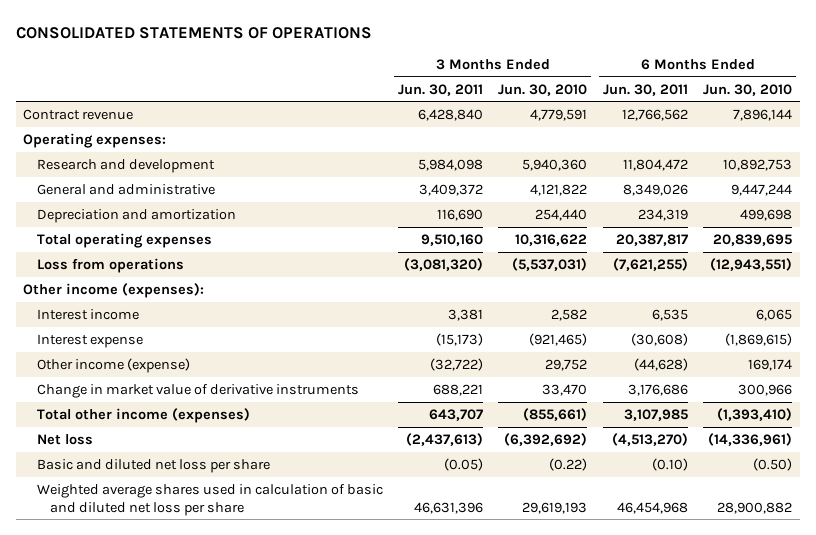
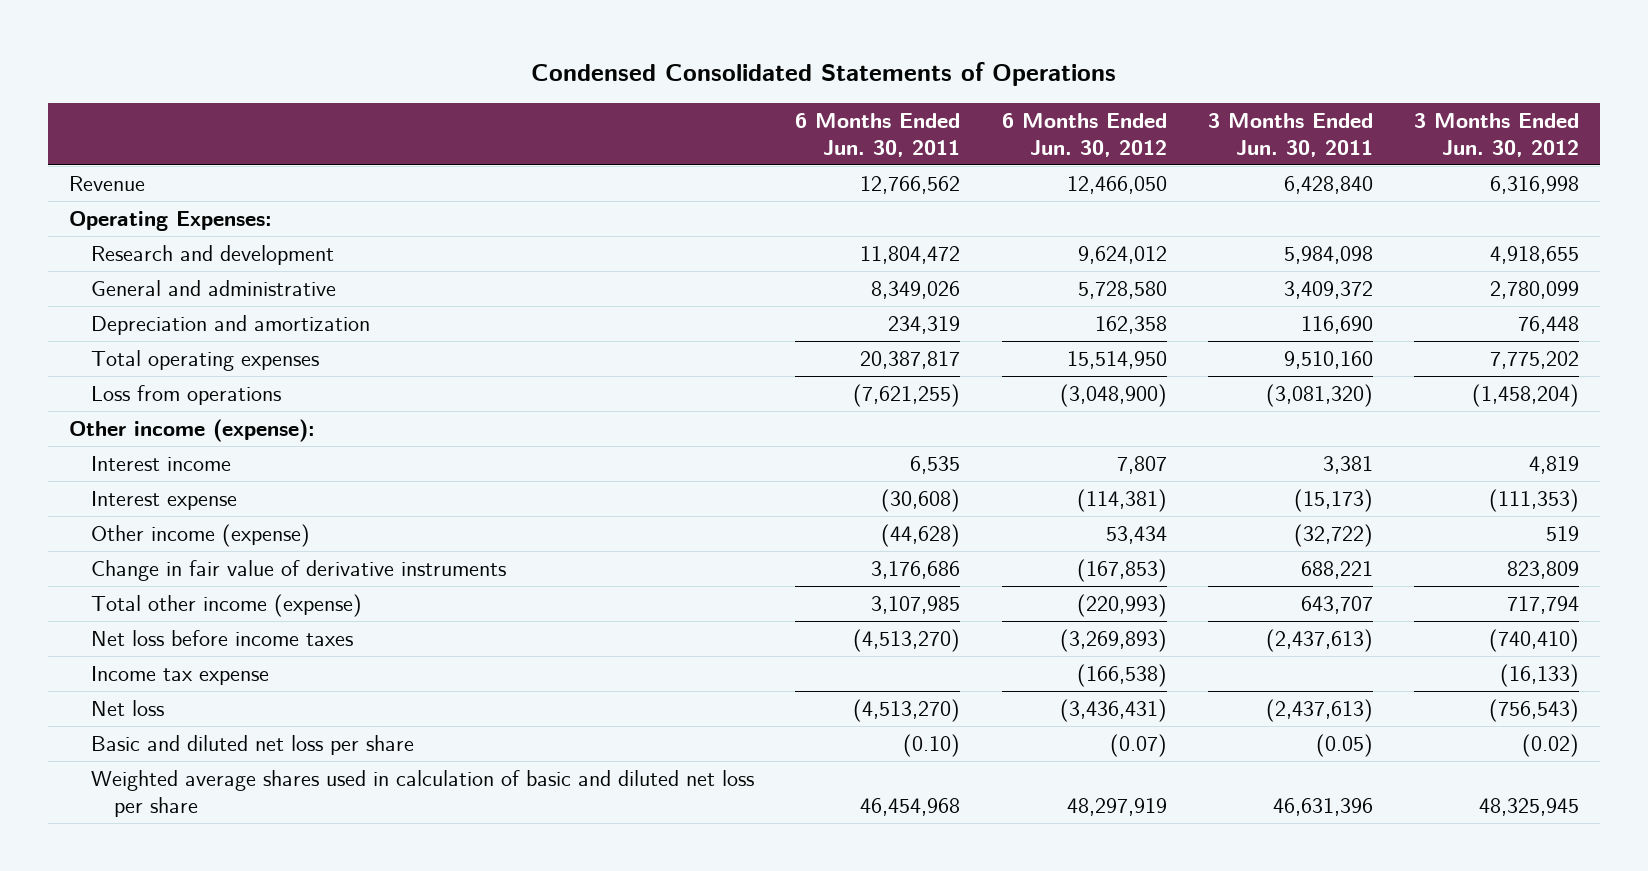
[15,26,372,39] CONSOLIDATED STATEMENTS OF OPERATIONS -> [531,62,1117,87] Condensed Consolidated Statements of Operations
[498,83,588,96] Jun. 30, 2010 -> none
[703,83,793,96] Jun. 30, 2010 -> none
none -> [1001,112,1167,157] 6 Months Ended Jun. 30, 2012
none -> [1414,112,1580,157] 3 Months Ended Jun. 30, 2012
[23,108,134,120] Contract revenue -> [68,175,145,191] Revenue
[23,132,167,148] Operating expenses: -> [68,210,272,231] Operating Expenses:
[23,282,205,298] Other income (expenses): -> [68,418,315,442] Other income (expense):
[36,383,359,398] Change in market value of derivative instruments -> [91,559,507,581] Change in fair value of derivative instruments
[36,407,250,423] Total other income (expenses) -> [91,593,363,617] Total other income (expense)
none -> [91,629,354,646] Net loss before income taxes
none -> [91,665,270,685] Income tax expense

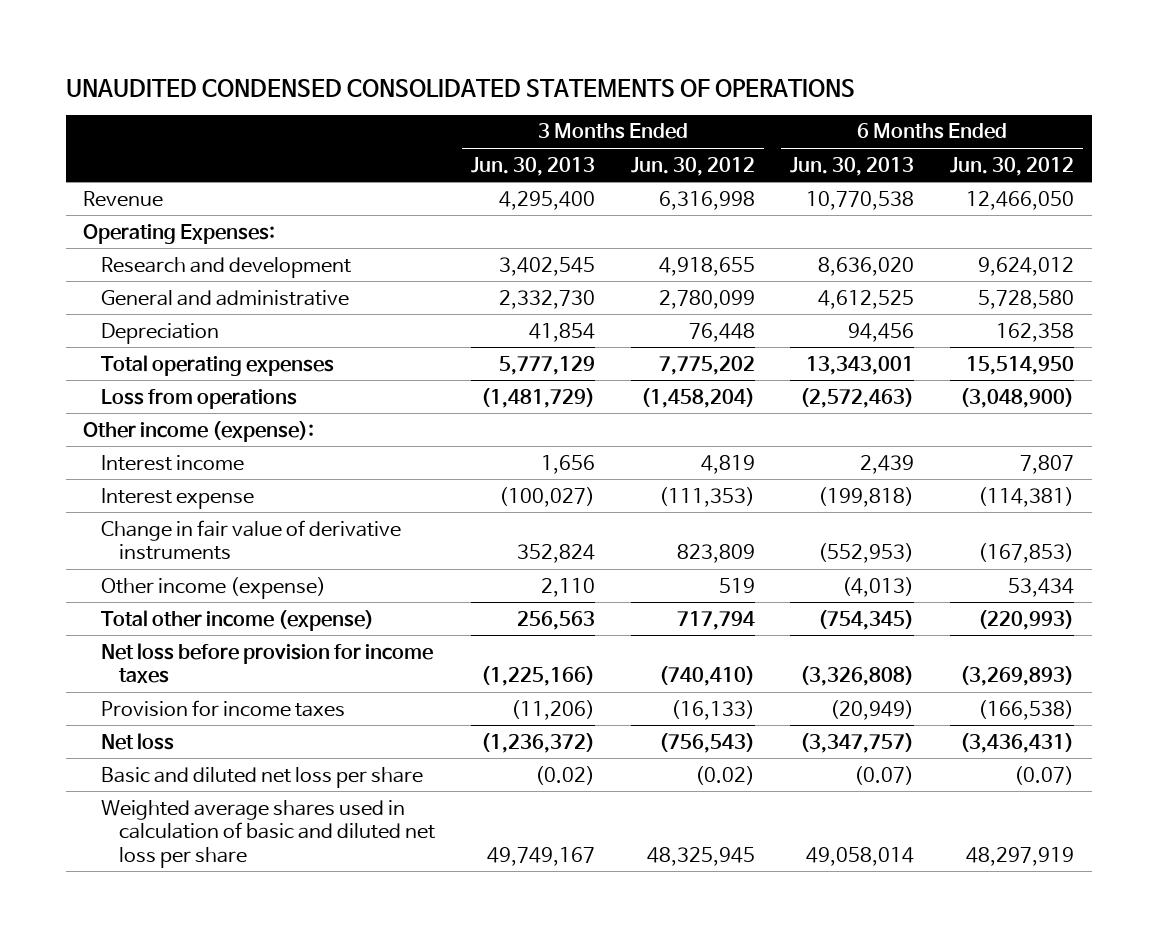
[531,62,1117,87] Condensed Consolidated Statements of Operations -> [65,78,855,97] UNAUDITED CONDENSED CONSOLIDATED STATEMENTS OF OPERATIONS
[795,112,961,157] 6 Months Ended Jun. 30, 2011 -> none
[1207,112,1373,157] 3 Months Ended Jun. 30, 2011 -> none
none -> [470,156,595,176] Jun. 30, 2013
none -> [790,156,915,176] Jun. 30, 2013
[91,314,371,335] Depreciation and amortization -> [101,322,220,344] Depreciation
[91,523,311,547] Other income (expense) -> [101,576,327,599] Other income (expense)
[91,629,354,646] Net loss before income taxes -> [101,642,434,684] Net loss before provision for income taxes
[91,665,270,685] Income tax expense -> [101,699,346,717] Provision for income taxes

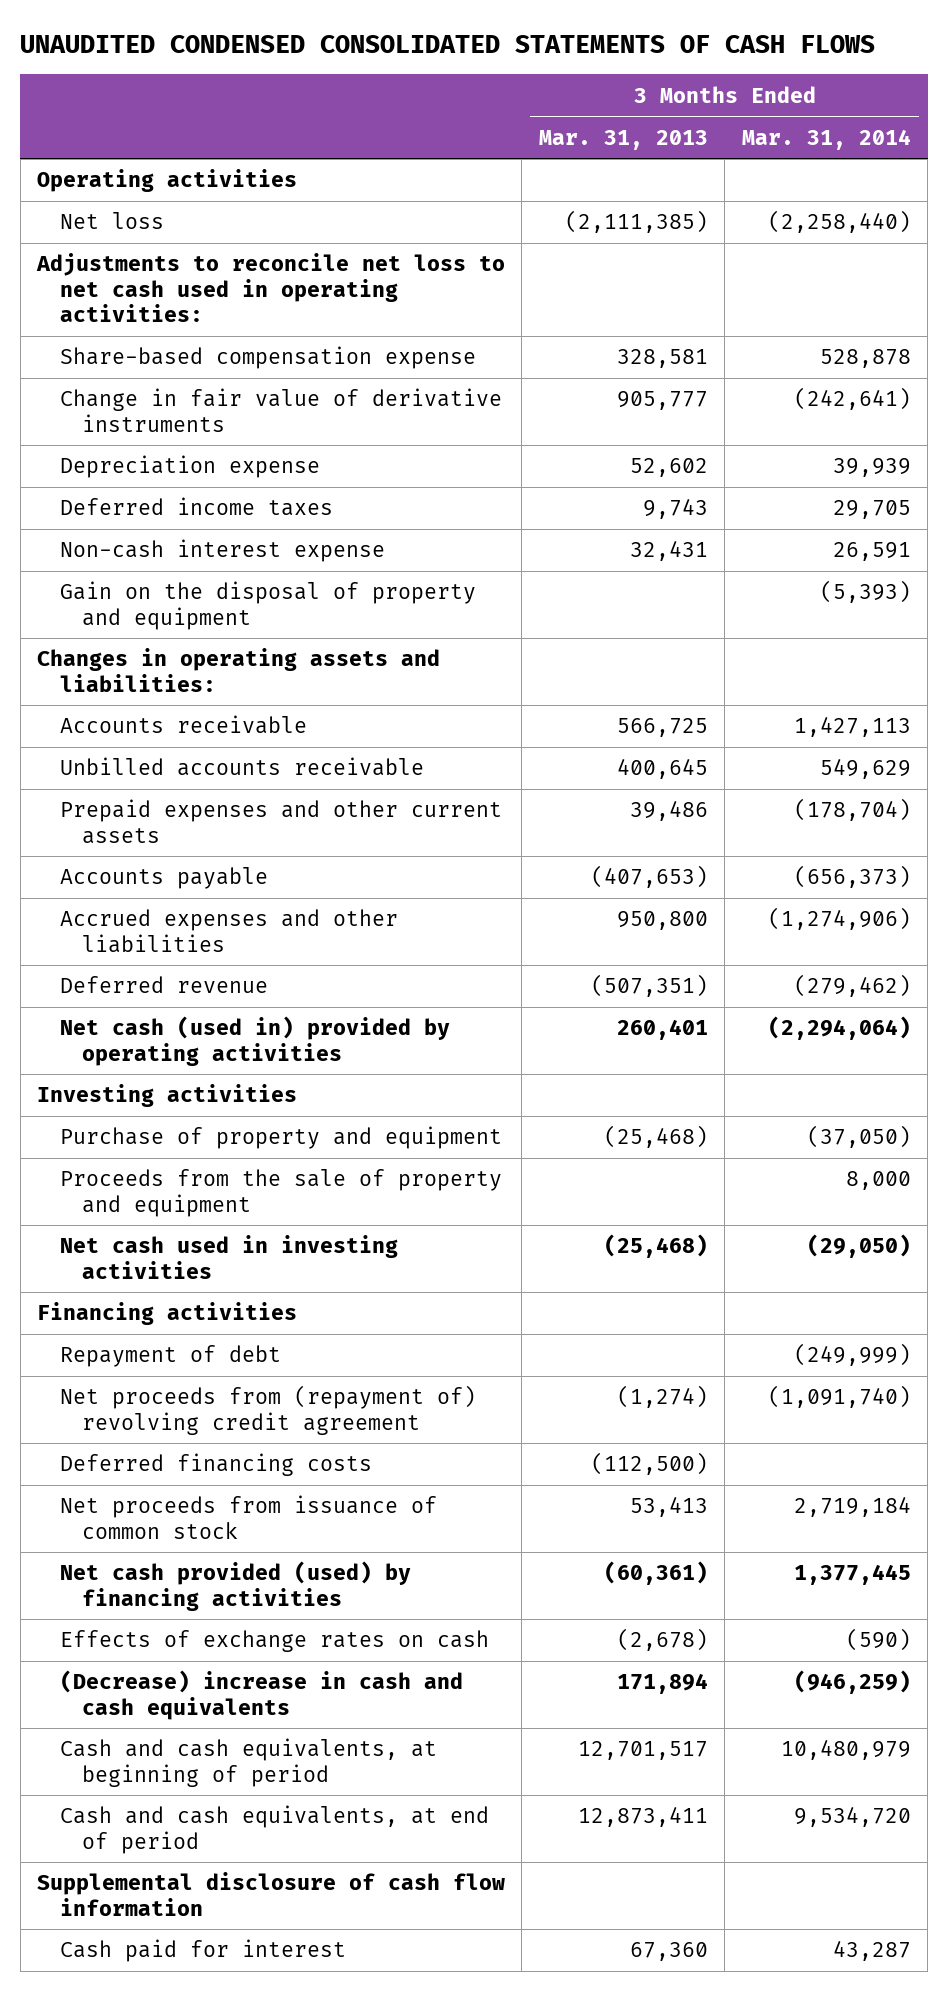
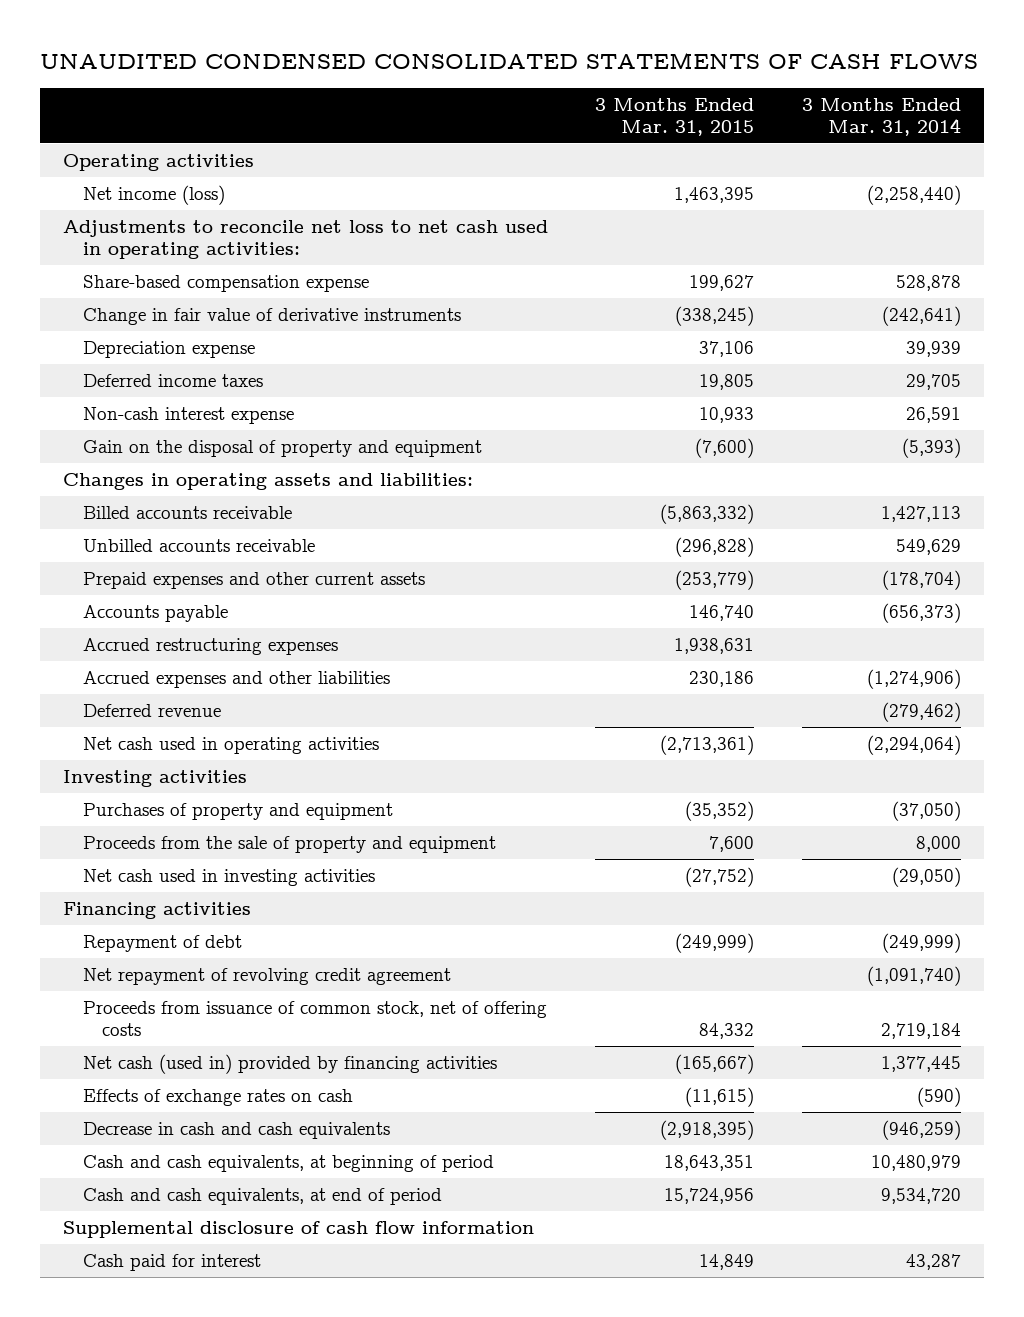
[538,129,708,150] Mar. 31, 2013 -> none
none -> [595,97,755,136] 3 Months Ended Mar. 31, 2015
[59,212,164,230] Net loss -> [82,184,225,205] Net income (loss)
[59,715,307,735] Accounts receivable -> [82,505,292,519] Billed accounts receivable
none -> [82,637,338,655] Accrued restructuring expenses
[59,1016,450,1066] Net cash (used in) provided by operating activities -> [82,736,379,754] Net cash used in operating activities
[59,1126,502,1150] Purchase of property and equipment -> [82,802,393,820] Purchases of property and equipment
[59,1453,372,1477] Deferred financing costs -> none
[59,1385,476,1435] Net proceeds from (repayment of) revolving credit agreement -> [82,967,451,985] Net repayment of revolving credit agreement
[59,1495,437,1539] Net proceeds from issuance of common stock -> [82,1000,547,1037] Proceeds from issuance of common stock, net of offering costs
[59,1561,411,1611] Net cash provided (used) by financing activities -> [82,1053,497,1074] Net cash (used in) provided by financing activities
[59,1670,463,1720] (Decrease) increase in cash and cash equivalents -> [82,1121,390,1139] Decrease in cash and cash equivalents

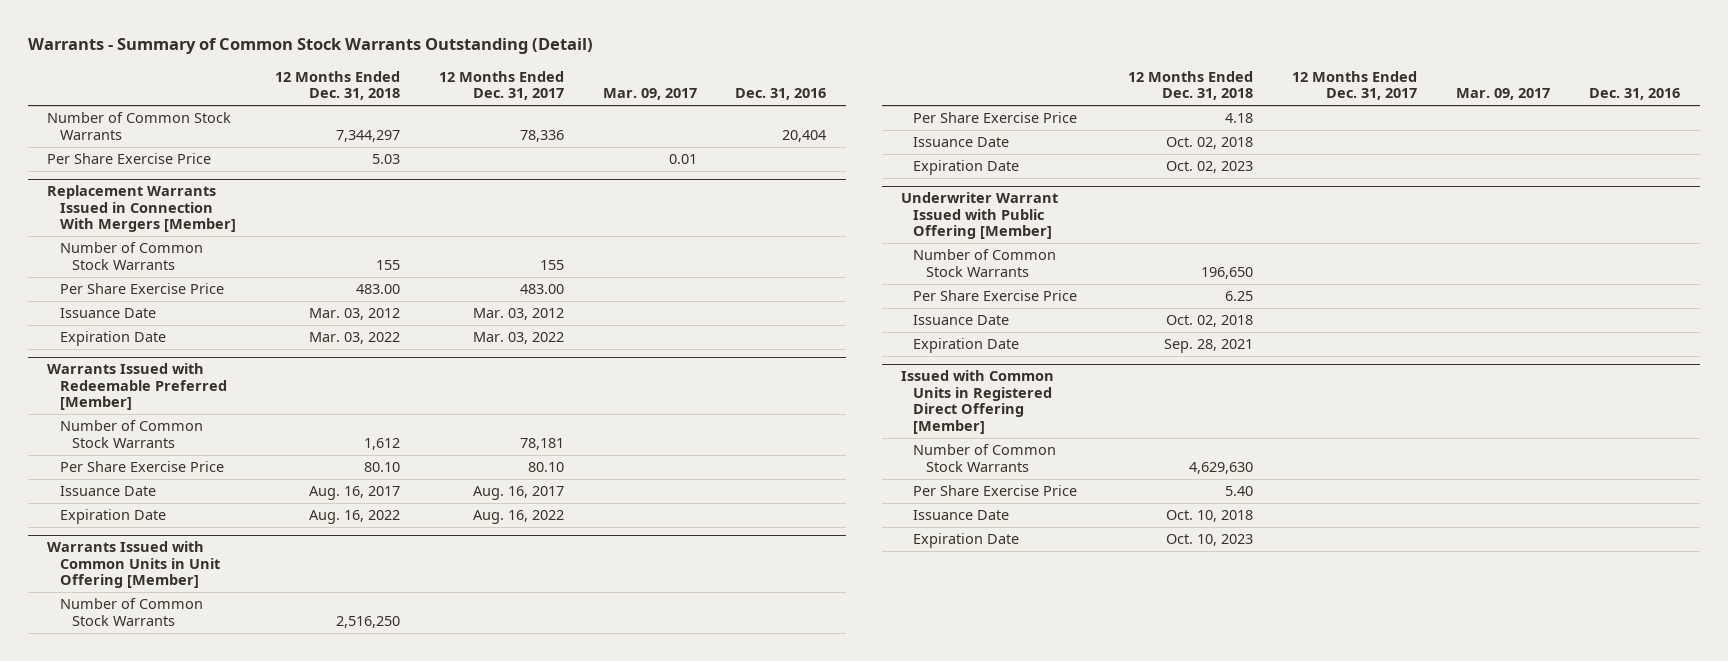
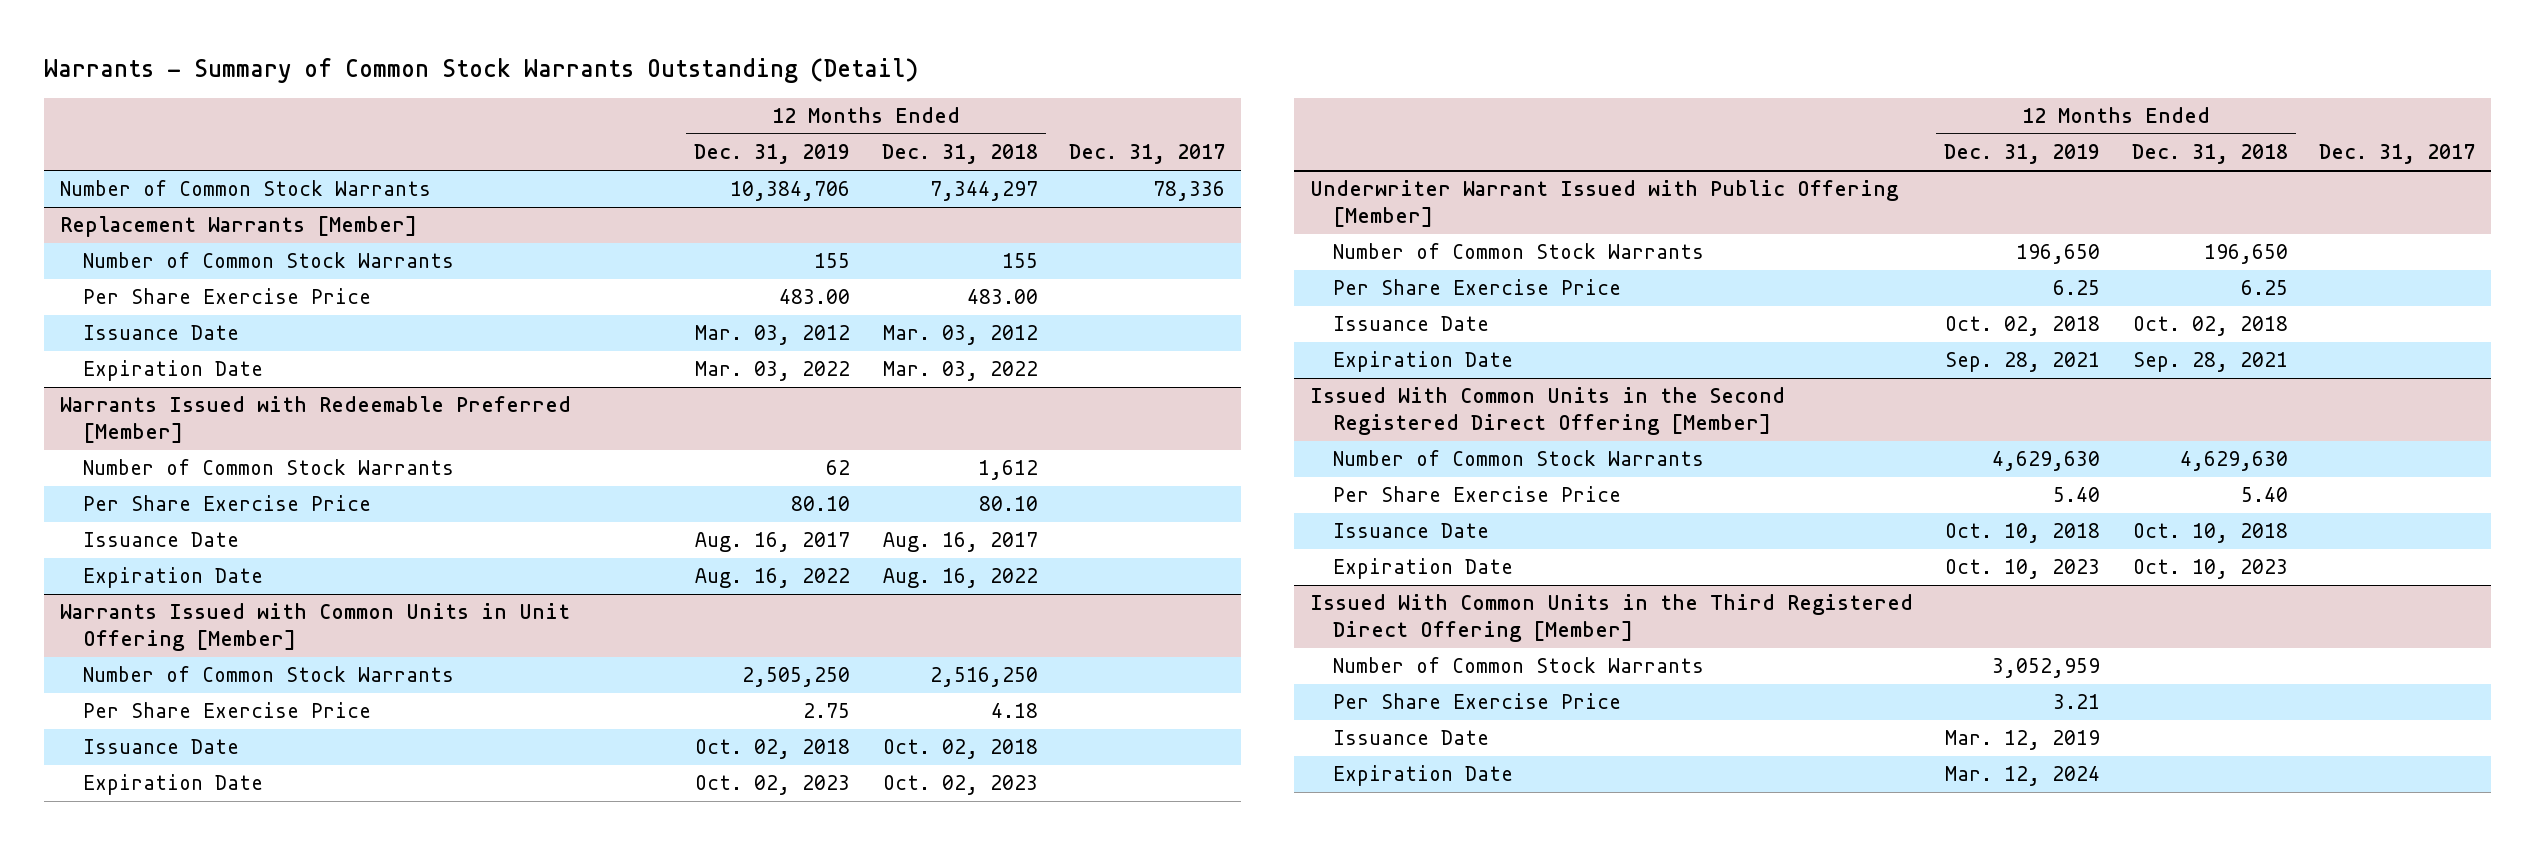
[438,70,564,101] 12 Months Ended Dec. 31, 2017 -> none
[602,88,697,101] Mar. 09, 2017 -> none
[735,88,827,101] Dec. 31, 2016 -> none
none -> [694,144,851,165] Dec. 31, 2019
none -> [1069,144,1226,165] Dec. 31, 2017
[47,153,212,165] Per Share Exercise Price -> none
[47,185,236,233] Replacement Warrants Issued in Connection With Mergers [Member] -> none
none -> [59,216,417,238] Replacement Warrants [Member]
[901,370,1055,434] Issued with Common Units in Registered Direct Offering [Member] -> [1309,387,1785,435] Issued With Common Units in the Second Registered Direct Offering [Member]
none -> [1309,594,1913,642] Issued With Common Units in the Third Registered Direct Offering [Member]
none -> [1332,657,1704,674] Number of Common Stock Warrants
none -> [1332,693,1621,710] Per Share Exercise Price
none -> [1332,730,1489,746] Issuance Date
none -> [1332,765,1513,787] Expiration Date

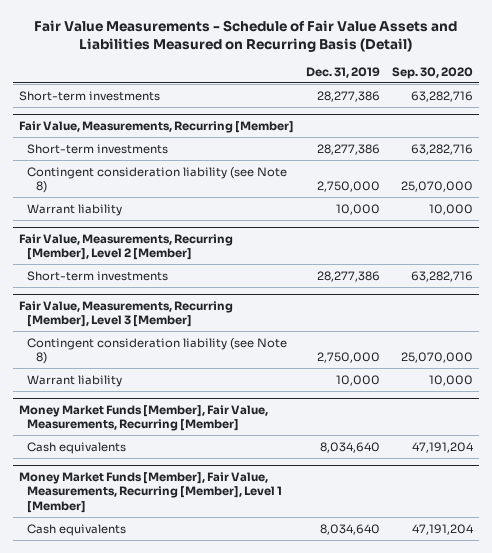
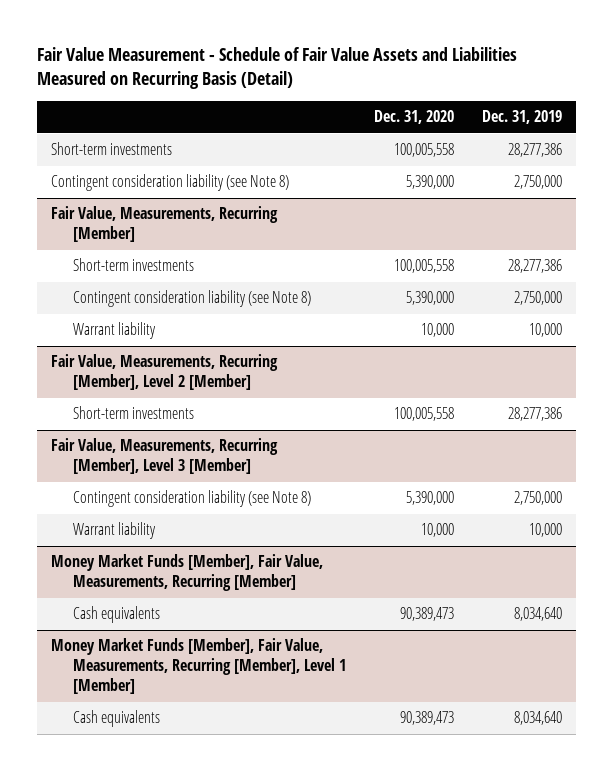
[33,19,457,52] Fair Value Measurements - Schedule of Fair Value Assets and Liabilities Measured on Recurring Basis (Detail) -> [36,47,517,90] Fair Value Measurement - Schedule of Fair Value Assets and Liabilities Measured on Recurring Basis (Detail)
[391,66,473,79] Sep. 30, 2020 -> none
none -> [374,110,455,125] Dec. 31, 2020
none -> [50,174,289,192] Contingent consideration liability (see Note 8)

